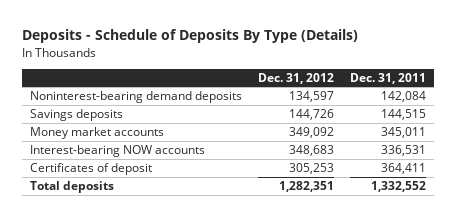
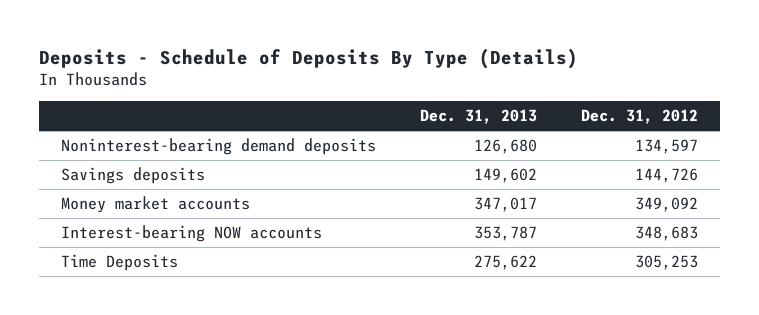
[349,72,426,84] Dec. 31, 2011 -> none
none -> [419,109,537,125] Dec. 31, 2013
[29,181,114,194] Total deposits -> none
[29,163,152,176] Certificates of deposit -> [60,253,178,271] Time Deposits

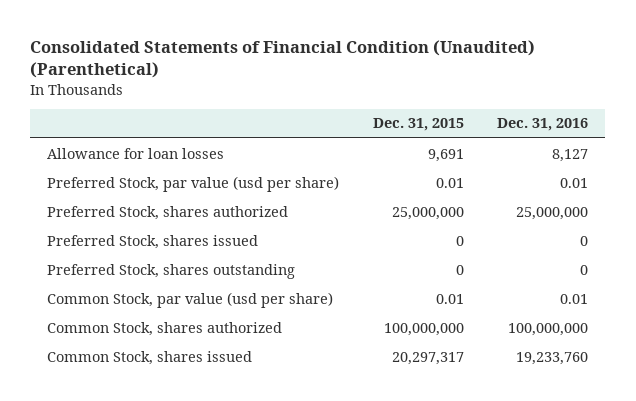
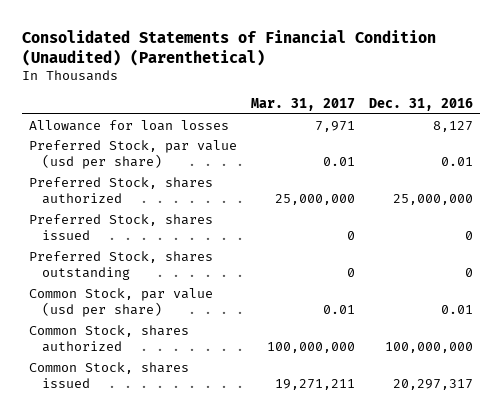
[372,118,464,132] Dec. 31, 2015 -> none
none -> [251,98,356,112] Mar. 31, 2017
[516,351,589,365] 19,233,760 -> [393,379,474,391] 20,297,317

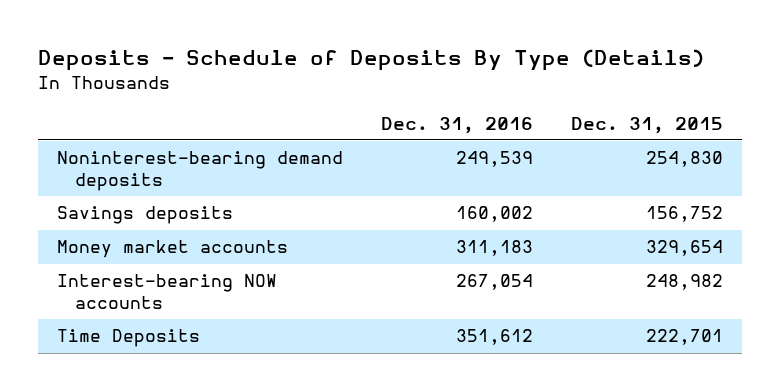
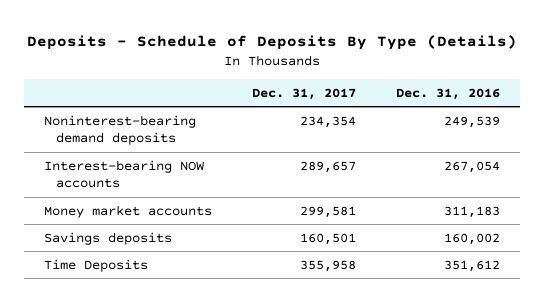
[570,116,723,134] Dec. 31, 2015 -> none
none -> [251,87,356,100] Dec. 31, 2017
[57,240,289,259] Money market accounts -> [43,204,212,218] Money market accounts
[57,206,234,225] Savings deposits -> [43,231,172,245] Savings deposits

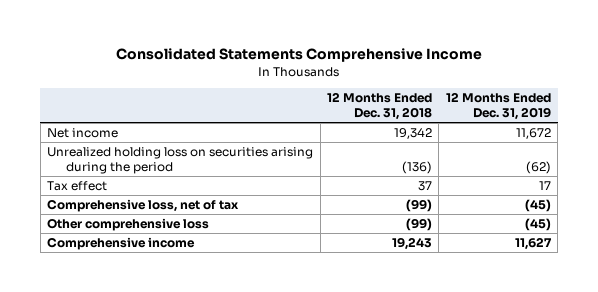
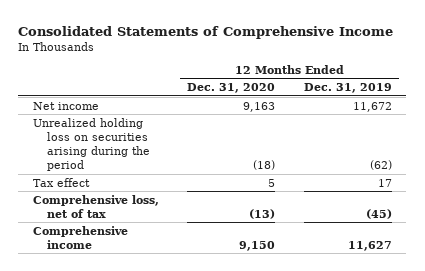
[115,48,482,63] Consolidated Statements Comprehensive Income -> [18,25,394,39] Consolidated Statements of Comprehensive Income
[326,91,432,121] 12 Months Ended Dec. 31, 2018 -> none
none -> [187,83,276,94] Dec. 31, 2020
[47,217,210,231] Other comprehensive loss -> none

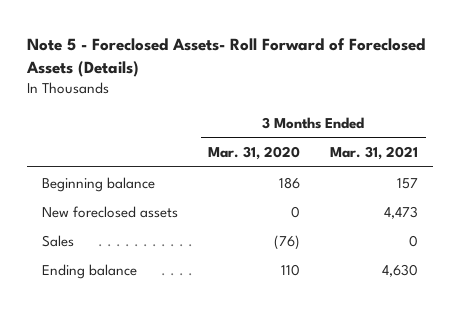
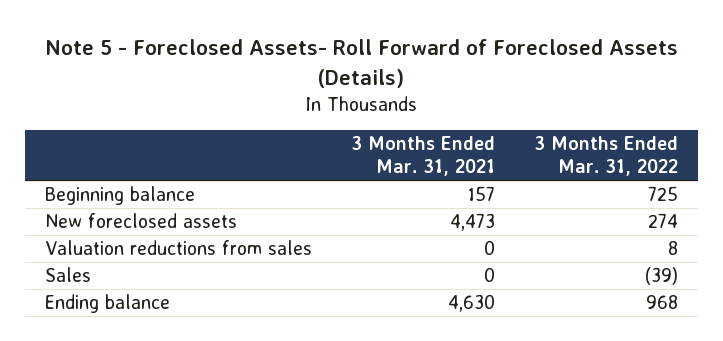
[208,145,301,160] Mar. 31, 2020 -> none
none -> [534,136,679,177] 3 Months Ended Mar. 31, 2022
none -> [44,240,312,256] Valuation reductions from sales

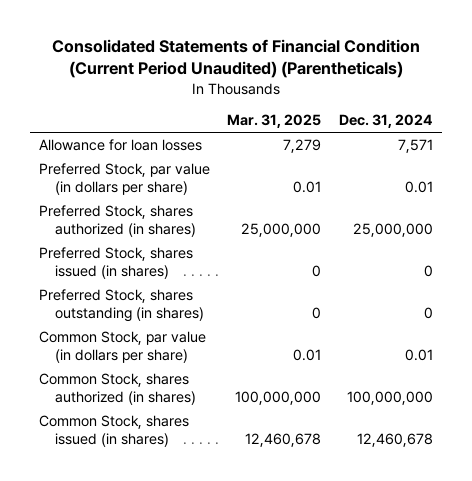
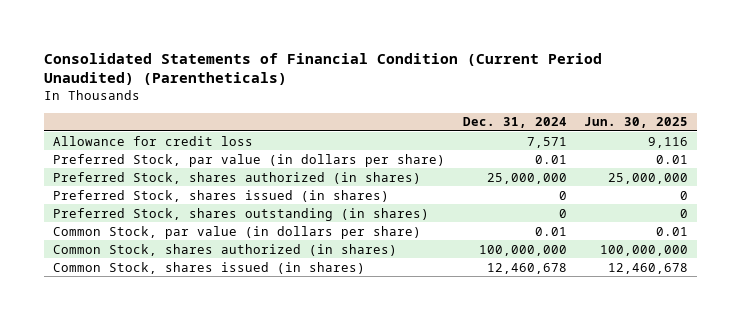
[227,114,322,129] Mar. 31, 2025 -> none
none -> [584,117,689,129] Jun. 30, 2025
[38,139,202,152] Allowance for loan losses -> [52,135,253,146] Allowance for credit loss

